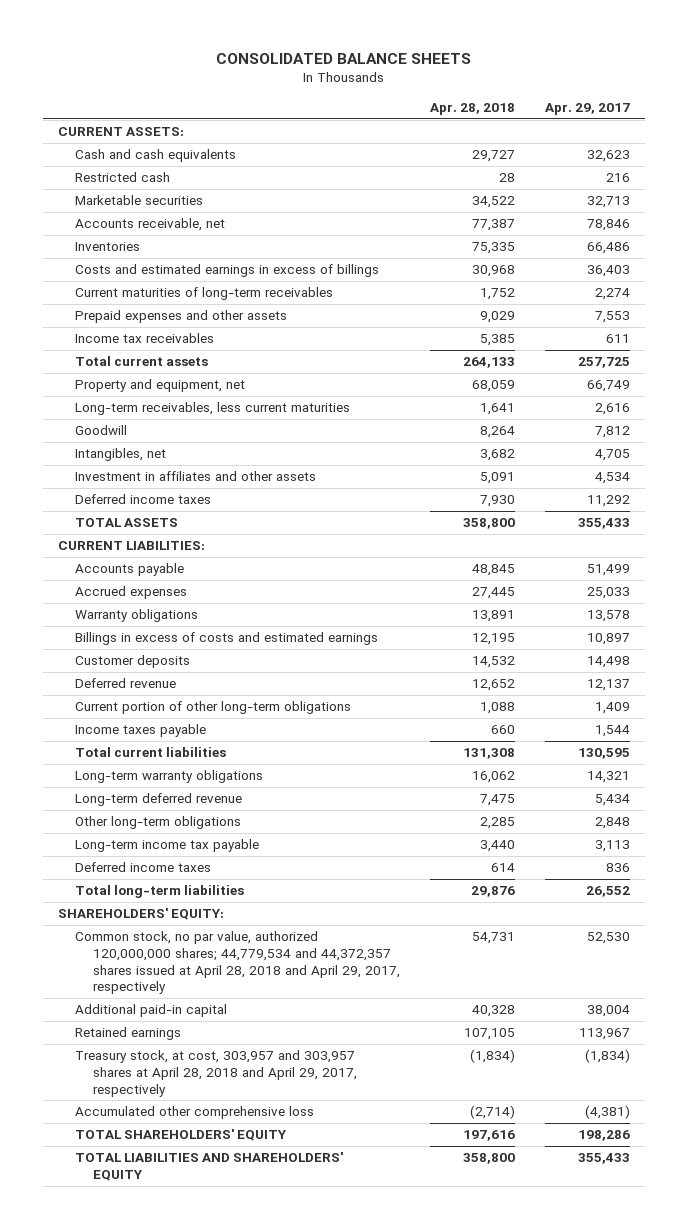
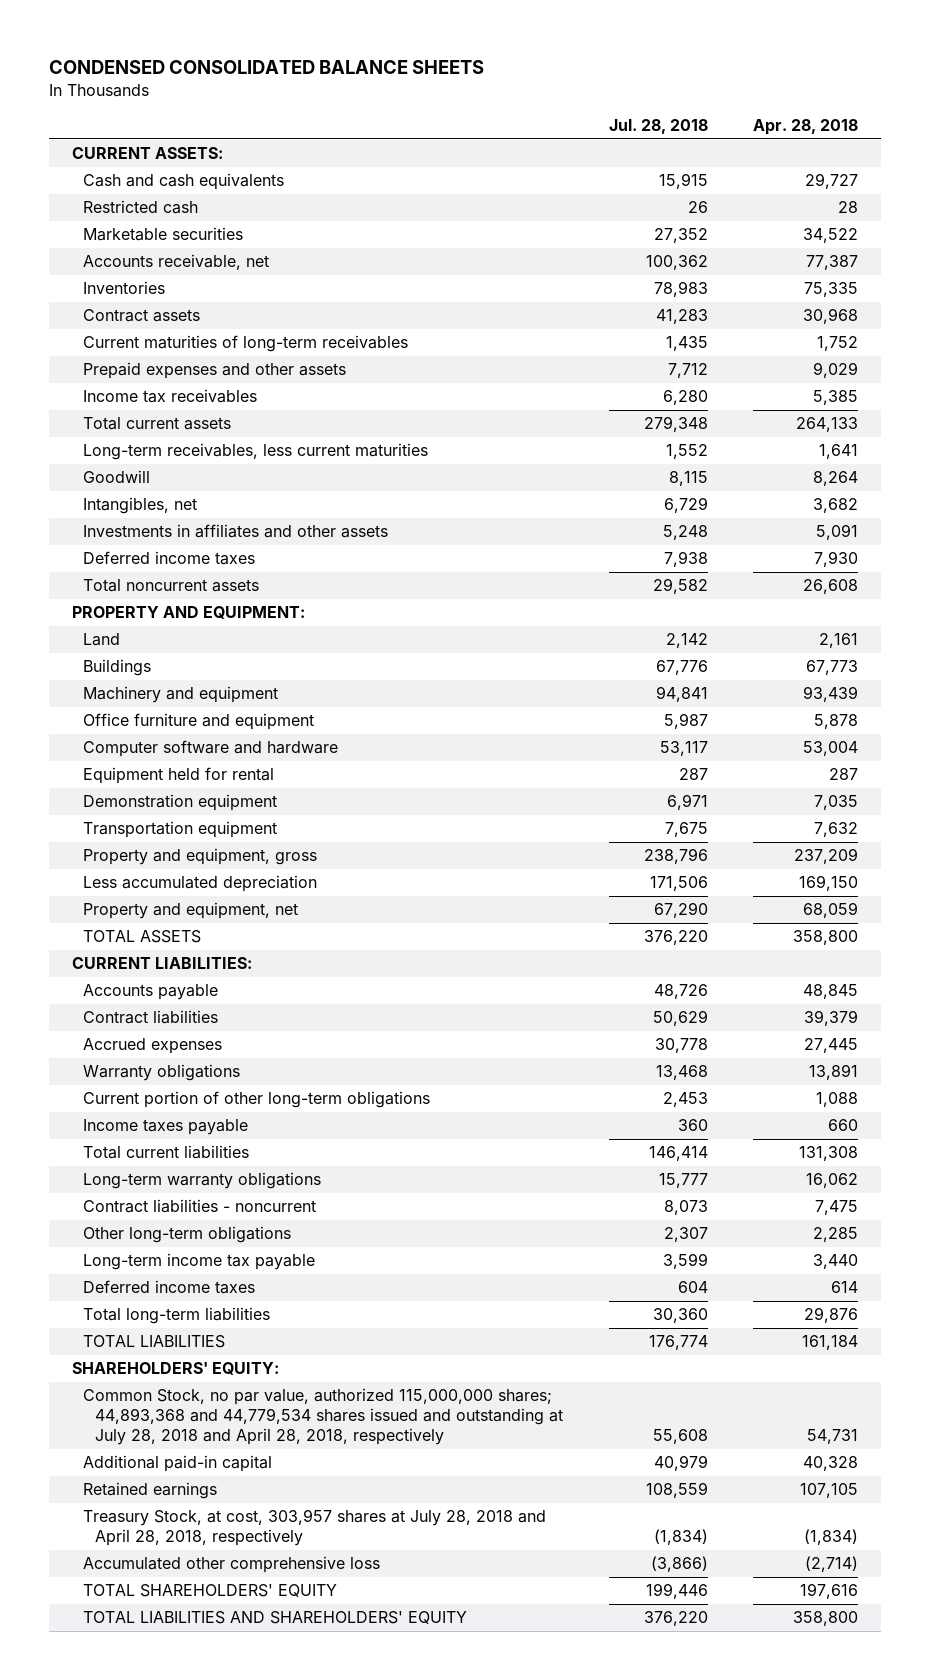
[215,52,471,64] CONSOLIDATED BALANCE SHEETS -> [48,59,484,74] CONDENSED CONSOLIDATED BALANCE SHEETS
[544,103,630,116] Apr. 29, 2017 -> none
none -> [608,119,708,135] Jul. 28, 2018
[75,264,380,278] Costs and estimated earnings in excess of billings -> [83,309,201,323] Contract assets
[75,471,317,482] Investment in affiliates and other assets -> [83,524,389,539] Investments in affiliates and other assets
none -> [83,579,260,593] Total noncurrent assets
none -> [71,606,305,620] PROPERTY AND EQUIPMENT:
none -> [83,633,121,647] Land
none -> [83,659,152,677] Buildings
none -> [83,686,279,704] Machinery and equipment
none -> [83,713,315,731] Office furniture and equipment
none -> [83,740,339,758] Computer software and hardware
none -> [83,767,275,785] Equipment held for rental
none -> [83,794,278,812] Demonstration equipment
none -> [83,821,278,839] Transportation equipment
none -> [83,848,318,866] Property and equipment, gross
none -> [83,875,318,893] Less accumulated depreciation
[75,379,246,393] Property and equipment, net -> [83,902,299,920] Property and equipment, net
none -> [83,1010,219,1025] Contract liabilities
[75,632,379,646] Billings in excess of costs and estimated earnings -> none
[75,655,191,669] Customer deposits -> none
[75,678,177,689] Deferred revenue -> none
[75,793,243,807] Long-term deferred revenue -> [83,1199,317,1214] Contract liabilities - noncurrent
none -> [83,1335,226,1349] TOTAL LIABILITIES
[75,931,400,995] Common stock, no par value, authorized 120,000,000 shares; 44,779,534 and 44,372,357 shares issued at April 28, 2018 and April 29, 2017, respectively -> [83,1388,563,1446] Common Stock, no par value, authorized 115,000,000 shares; 44,893,368 and 44,779,534 shares issued and outstanding at July 28, 2018 and April 28, 2018, respectively
[75,1050,357,1097] Treasury stock, at cost, 303,957 and 303,957 shares at April 28, 2018 and April 29, 2017, respectively -> [83,1509,547,1547] Treasury Stock, at cost, 303,957 shares at July 28, 2018 and April 28, 2018, respectively

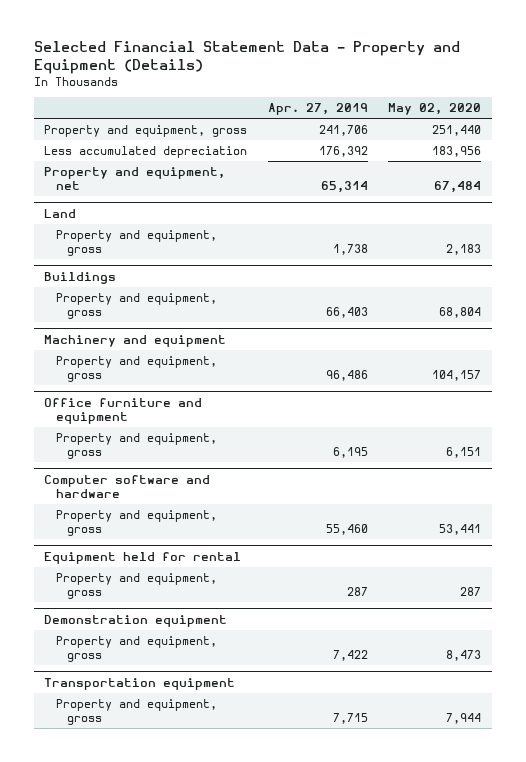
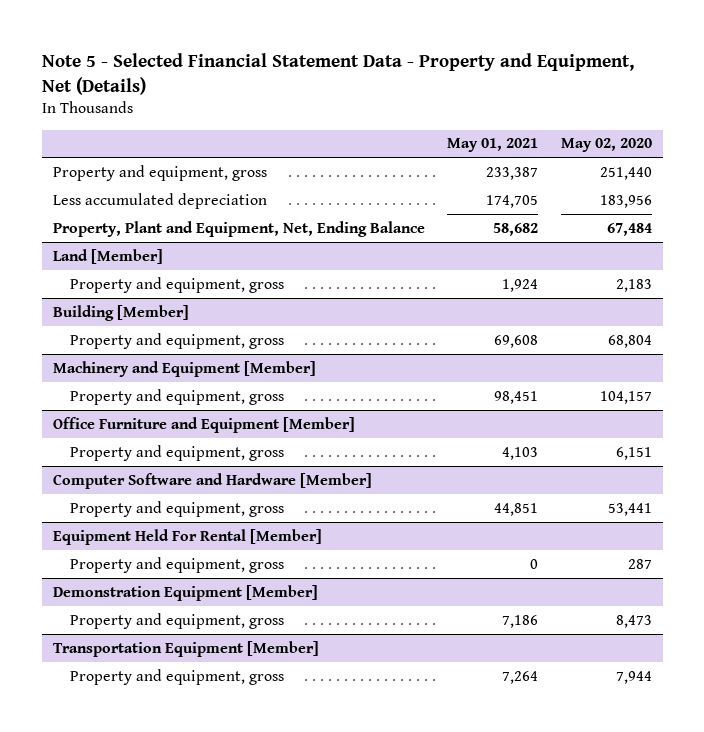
[34,41,461,75] Selected Financial Statement Data - Property and Equipment (Details) -> [41,52,634,95] Note 5 - Selected Financial Statement Data - Property and Equipment, Net (Details)
[267,103,368,116] Apr. 27, 2019 -> none
none -> [447,138,539,153] May 01, 2021
[44,166,226,190] Property and equipment, net -> [52,220,425,237] Property, Plant and Equipment, Net, Ending Balance
[44,208,77,218] Land -> [52,248,163,264] Land [Member]
[44,271,117,284] Buildings -> [52,304,189,321] Building [Member]
[44,334,227,347] Machinery and equipment -> [52,360,316,377] Machinery and Equipment [Member]
[44,397,203,424] Office furniture and equipment -> [52,416,355,433] Office Furniture and Equipment [Member]
[44,474,211,498] Computer software and hardware -> [52,472,372,489] Computer Software and Hardware [Member]
[44,551,242,564] Equipment held for rental -> [52,528,322,545] Equipment Held For Rental [Member]
[44,614,228,627] Demonstration equipment -> [52,584,318,601] Demonstration Equipment [Member]
[44,677,236,690] Transportation equipment -> [52,640,319,657] Transportation Equipment [Member]

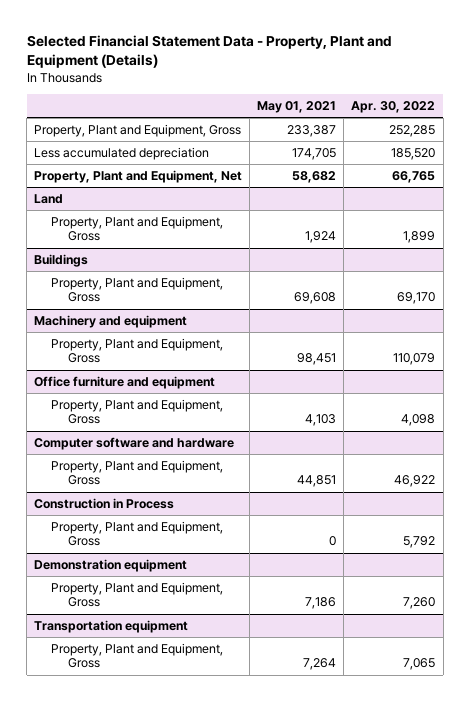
[41,52,634,95] Note 5 - Selected Financial Statement Data - Property and Equipment, Net (Details) -> [26,34,392,69] Selected Financial Statement Data - Property, Plant and Equipment (Details)
[560,138,652,153] May 02, 2020 -> none
none -> [351,101,436,114] Apr. 30, 2022
[52,164,267,181] Property and equipment, gross -> [34,124,242,138] Property, Plant and Equipment, Gross
[52,528,322,545] Equipment Held For Rental [Member] -> none
[52,220,425,237] Property, Plant and Equipment, Net, Ending Balance -> [34,170,243,184] Property, Plant and Equipment, Net
[52,248,163,264] Land [Member] -> [34,194,64,205] Land
[69,276,284,293] Property and equipment, gross -> [51,216,224,242] Property, Plant and Equipment, Gross
[52,304,189,321] Building [Member] -> [34,254,89,268] Buildings
[69,332,284,349] Property and equipment, gross -> [51,277,224,303] Property, Plant and Equipment, Gross
[52,360,316,377] Machinery and Equipment [Member] -> [34,315,188,329] Machinery and equipment
[69,388,284,405] Property and equipment, gross -> [51,338,224,364] Property, Plant and Equipment, Gross
[52,416,355,433] Office Furniture and Equipment [Member] -> [34,376,216,390] Office furniture and equipment
[69,444,284,461] Property and equipment, gross -> [51,399,224,425] Property, Plant and Equipment, Gross
[52,472,372,489] Computer Software and Hardware [Member] -> [34,437,235,451] Computer software and hardware
[69,500,284,517] Property and equipment, gross -> [51,460,224,486] Property, Plant and Equipment, Gross
none -> [34,498,175,510] Construction in Process
[69,556,284,573] Property and equipment, gross -> [51,521,224,547] Property, Plant and Equipment, Gross
[52,584,318,601] Demonstration Equipment [Member] -> [34,559,188,573] Demonstration equipment
[69,612,284,629] Property and equipment, gross -> [51,582,224,608] Property, Plant and Equipment, Gross
[52,640,319,657] Transportation Equipment [Member] -> [34,620,189,634] Transportation equipment
[69,668,284,685] Property and equipment, gross -> [51,643,224,669] Property, Plant and Equipment, Gross

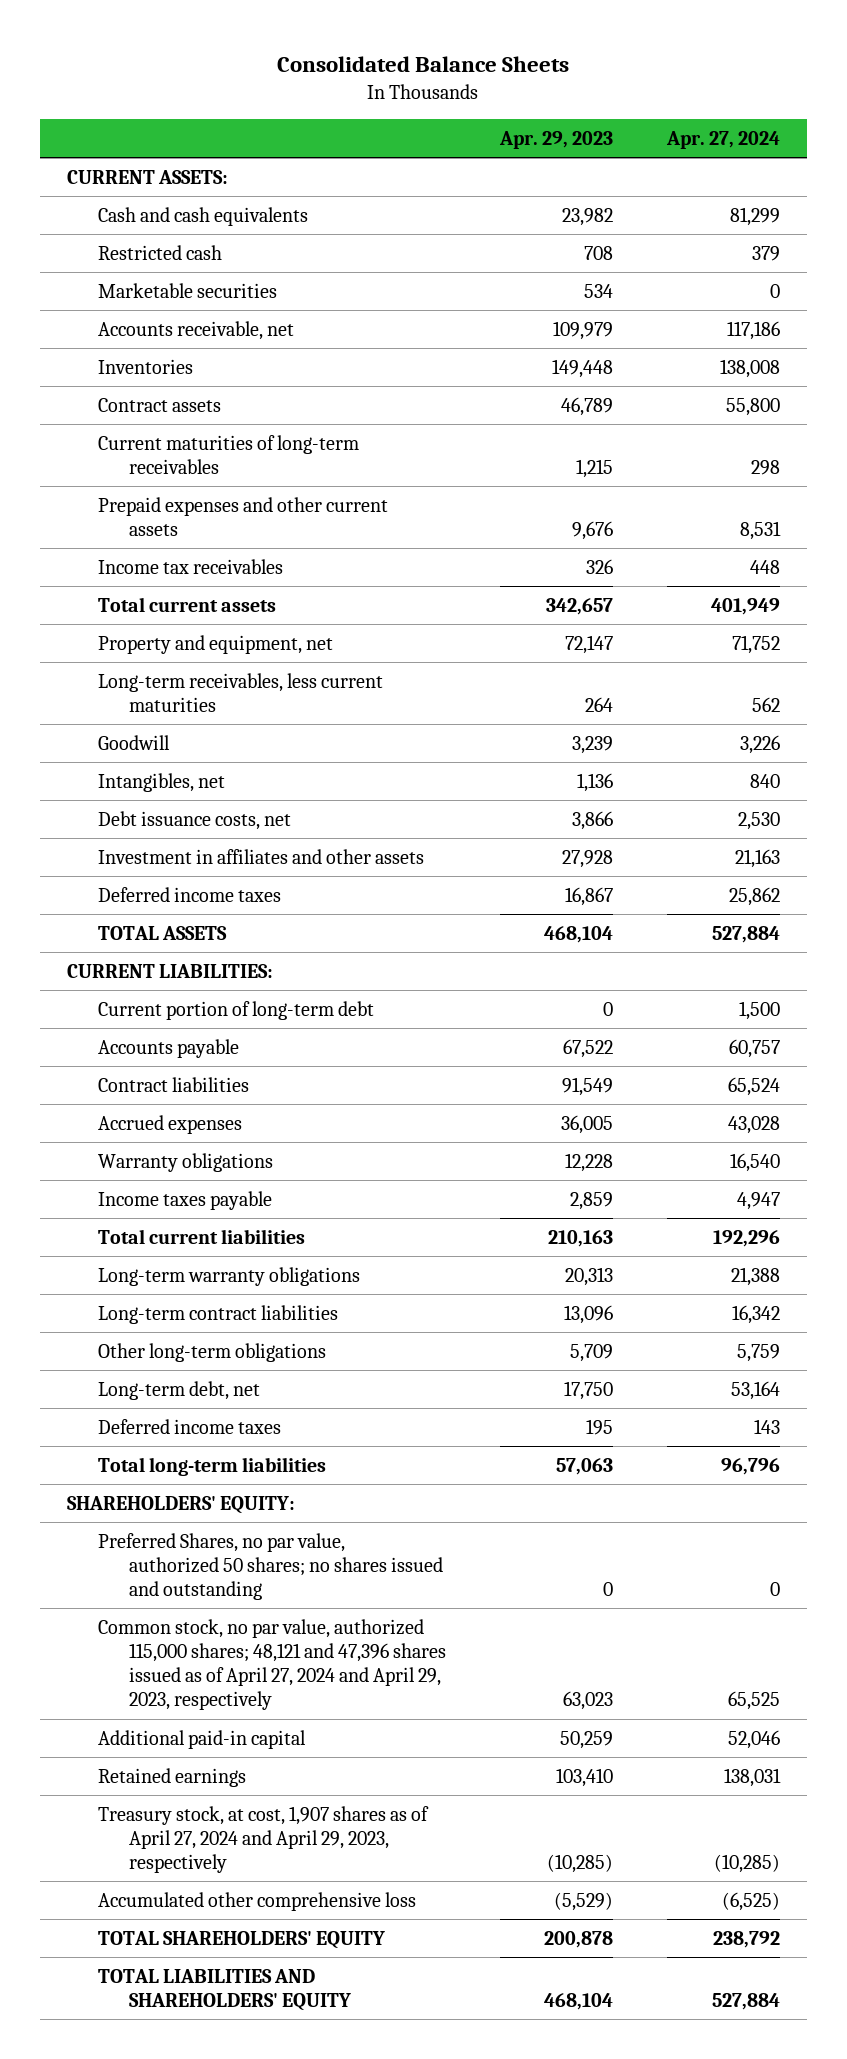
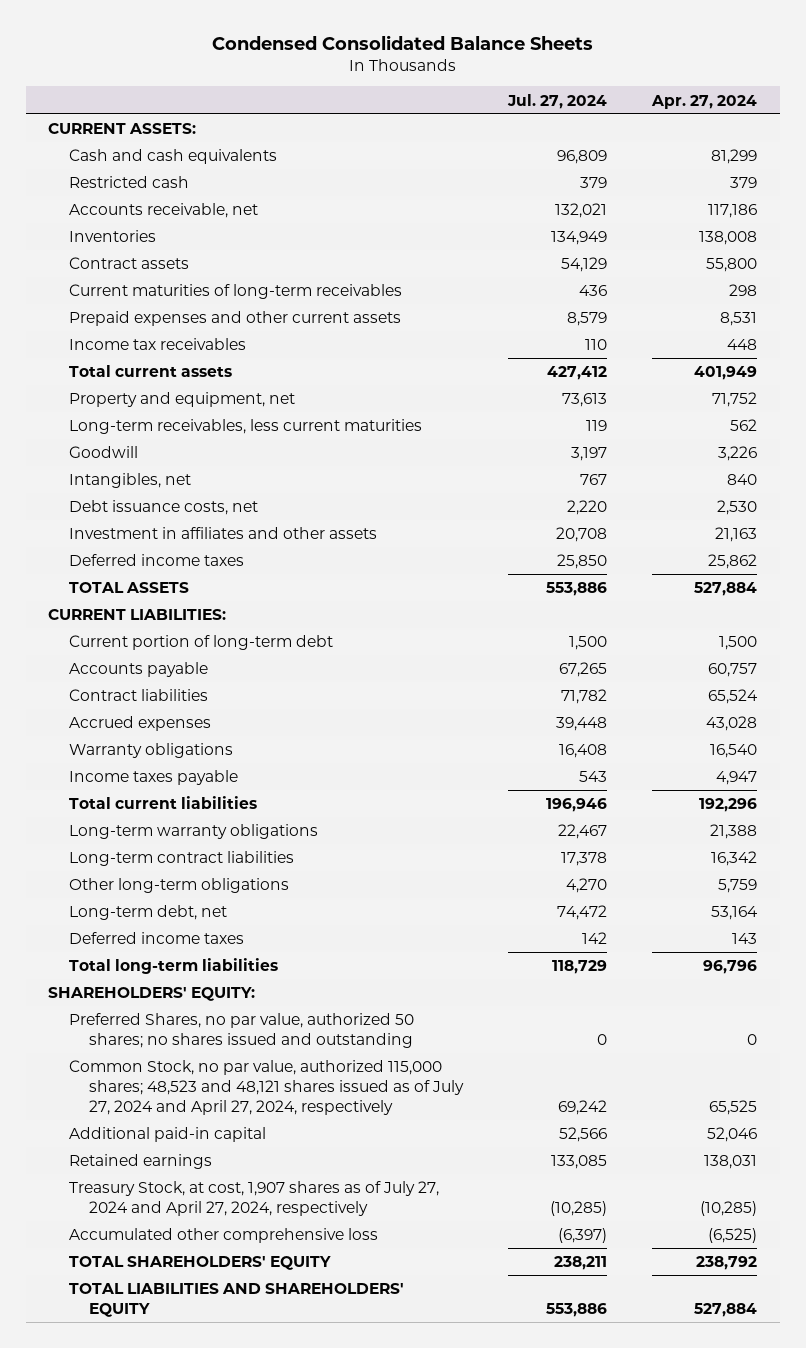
[277,55,570,72] Consolidated Balance Sheets -> [211,34,593,50] Condensed Consolidated Balance Sheets
[498,131,613,150] Apr. 29, 2023 -> none
none -> [506,93,607,109] Jul. 27, 2024
[98,282,278,298] Marketable securities -> none
[98,1618,446,1711] Common stock, no par value, authorized 115,000 shares; 48,121 and 47,396 shares issued as of April 27, 2024 and April 29, 2023, respectively -> [68,1060,464,1116] Common Stock, no par value, authorized 115,000 shares; 48,523 and 48,121 shares issued as of July 27, 2024 and April 27, 2024, respectively
[98,1805,430,1874] Treasury stock, at cost, 1,907 shares as of April 27, 2024 and April 29, 2023, respectively -> [68,1181,439,1217] Treasury Stock, at cost, 1,907 shares as of July 27, 2024 and April 27, 2024, respectively

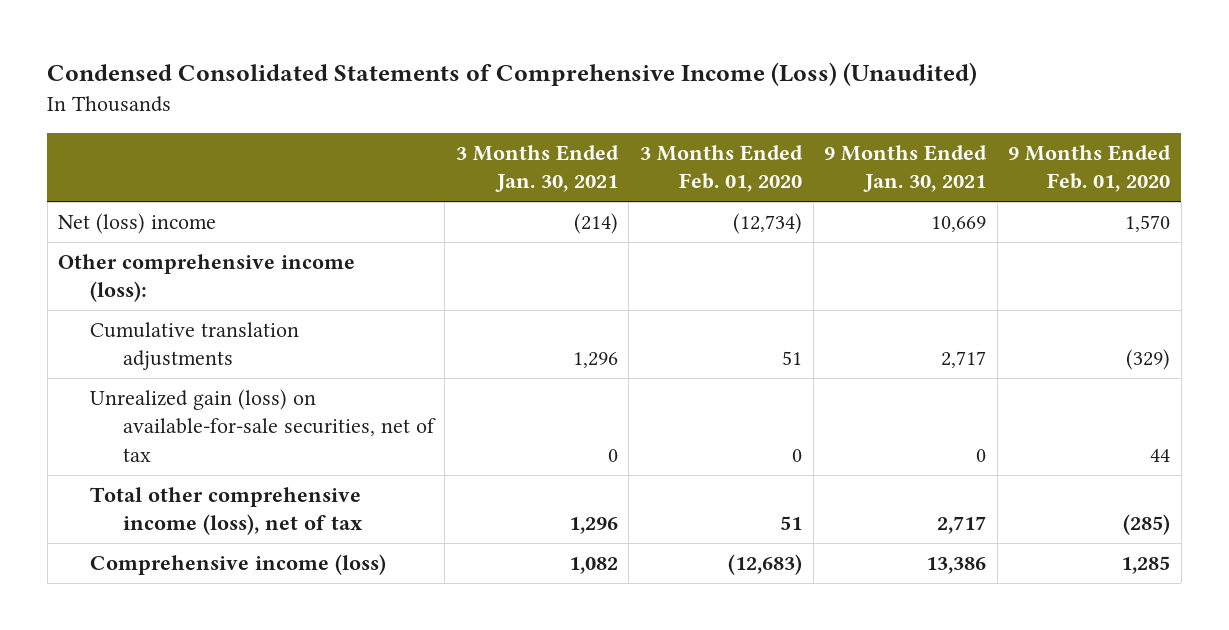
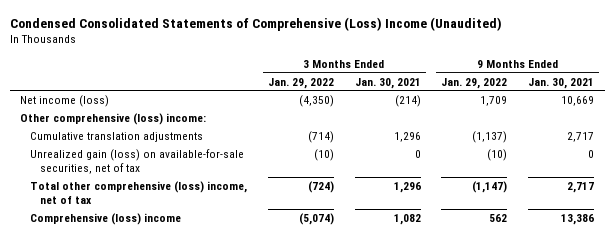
[47,62,978,87] Condensed Consolidated Statements of Comprehensive Income (Loss) (Unaudited) -> [9,16,502,31] Condensed Consolidated Statements of Comprehensive (Loss) Income (Unaudited)
[639,144,803,193] 3 Months Ended Feb. 01, 2020 -> none
[1008,144,1172,193] 9 Months Ended Feb. 01, 2020 -> none
none -> [267,77,334,89] Jan. 29, 2022
none -> [441,77,508,89] Jan. 29, 2022
[58,213,217,235] Net (loss) income -> [20,94,110,107] Net income (loss)
[58,254,356,303] Other comprehensive income (loss): -> [20,112,207,125] Other comprehensive (loss) income:
[90,487,363,536] Total other comprehensive income (loss), net of tax -> [30,180,248,204] Total other comprehensive (loss) income, net of tax
[90,554,387,576] Comprehensive income (loss) -> [30,212,182,225] Comprehensive (loss) income

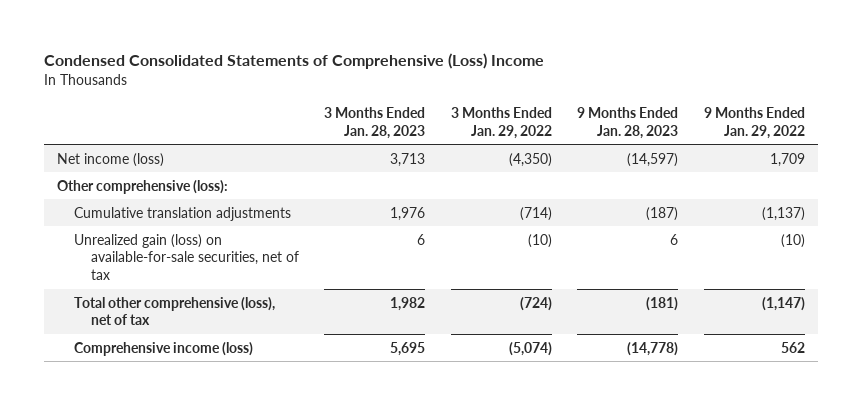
[9,16,502,31] Condensed Consolidated Statements of Comprehensive (Loss) Income (Unaudited) -> [44,53,545,70] Condensed Consolidated Statements of Comprehensive (Loss) Income
[354,77,421,89] Jan. 30, 2021 -> none
[528,77,595,89] Jan. 30, 2021 -> none
none -> [324,107,426,139] 3 Months Ended Jan. 28, 2023
none -> [577,107,679,139] 9 Months Ended Jan. 28, 2023
[20,112,207,125] Other comprehensive (loss) income: -> [57,179,229,194] Other comprehensive (loss):
[30,180,248,204] Total other comprehensive (loss) income, net of tax -> [73,296,275,326] Total other comprehensive (loss), net of tax
[30,212,182,225] Comprehensive (loss) income -> [73,341,253,356] Comprehensive income (loss)

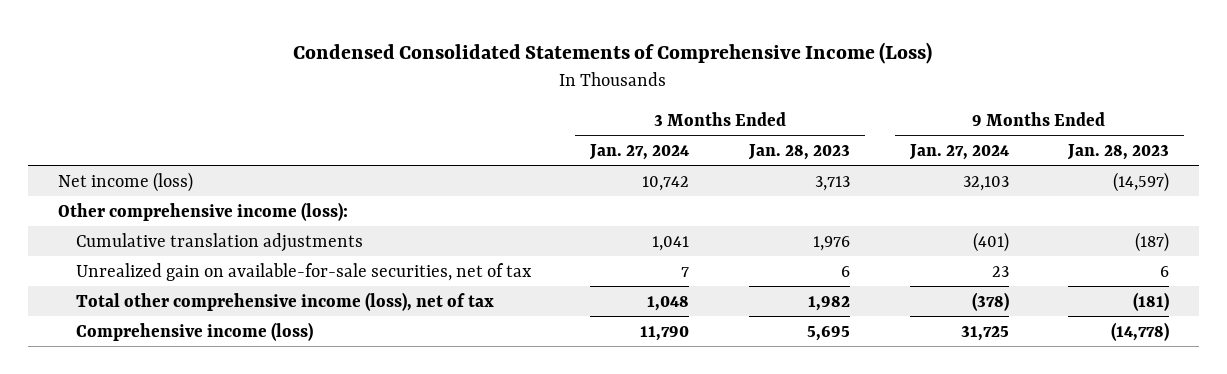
[44,53,545,70] Condensed Consolidated Statements of Comprehensive (Loss) Income -> [293,41,933,64] Condensed Consolidated Statements of Comprehensive Income (Loss)
[450,107,552,139] 3 Months Ended Jan. 29, 2022 -> none
[703,107,805,139] 9 Months Ended Jan. 29, 2022 -> none
none -> [589,144,690,161] Jan. 27, 2024
none -> [908,144,1009,161] Jan. 27, 2024
[57,179,229,194] Other comprehensive (loss): -> [57,201,348,221] Other comprehensive income (loss):
[73,233,299,281] Unrealized gain (loss) on available-for-sale securities, net of tax -> [75,262,532,281] Unrealized gain on available-for-sale securities, net of tax
[73,296,275,326] Total other comprehensive (loss), net of tax -> [75,291,494,311] Total other comprehensive income (loss), net of tax

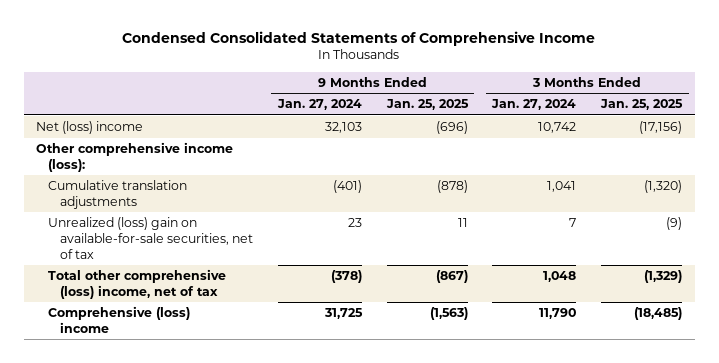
[293,41,933,64] Condensed Consolidated Statements of Comprehensive Income (Loss) -> [122,30,596,46] Condensed Consolidated Statements of Comprehensive Income
[747,144,850,161] Jan. 28, 2023 -> none
[1067,144,1170,161] Jan. 28, 2023 -> none
none -> [385,99,469,111] Jan. 25, 2025
none -> [600,99,684,111] Jan. 25, 2025
[57,171,193,192] Net income (loss) -> [36,121,144,135] Net (loss) income
[75,262,532,281] Unrealized gain on available-for-sale securities, net of tax -> [47,217,253,259] Unrealized (loss) gain on available-for-sale securities, net of tax
[75,291,494,311] Total other comprehensive income (loss), net of tax -> [47,269,226,299] Total other comprehensive (loss) income, net of tax
[75,321,313,341] Comprehensive income (loss) -> [47,306,190,333] Comprehensive (loss) income

